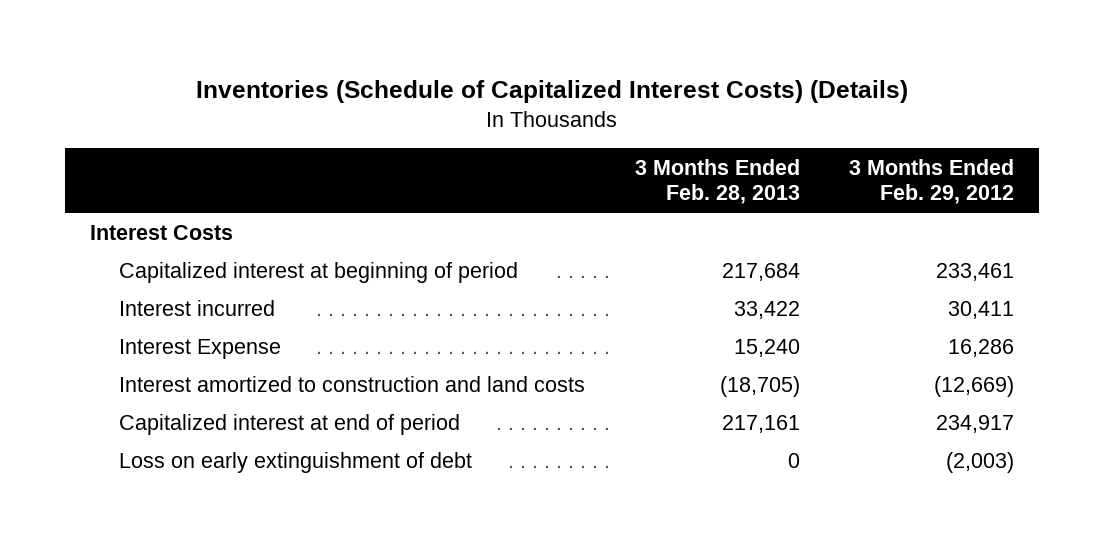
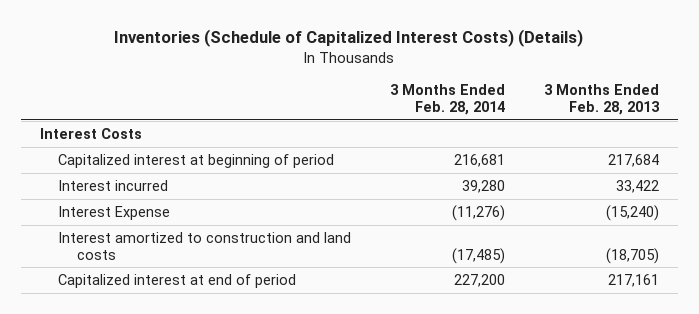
[849,158,1015,205] 3 Months Ended Feb. 29, 2012 -> none
none -> [390,84,506,116] 3 Months Ended Feb. 28, 2014
[733,338,800,357] 15,240 -> [605,204,659,221] (15,240)
[119,451,473,473] Loss on early extinguishment of debt -> none

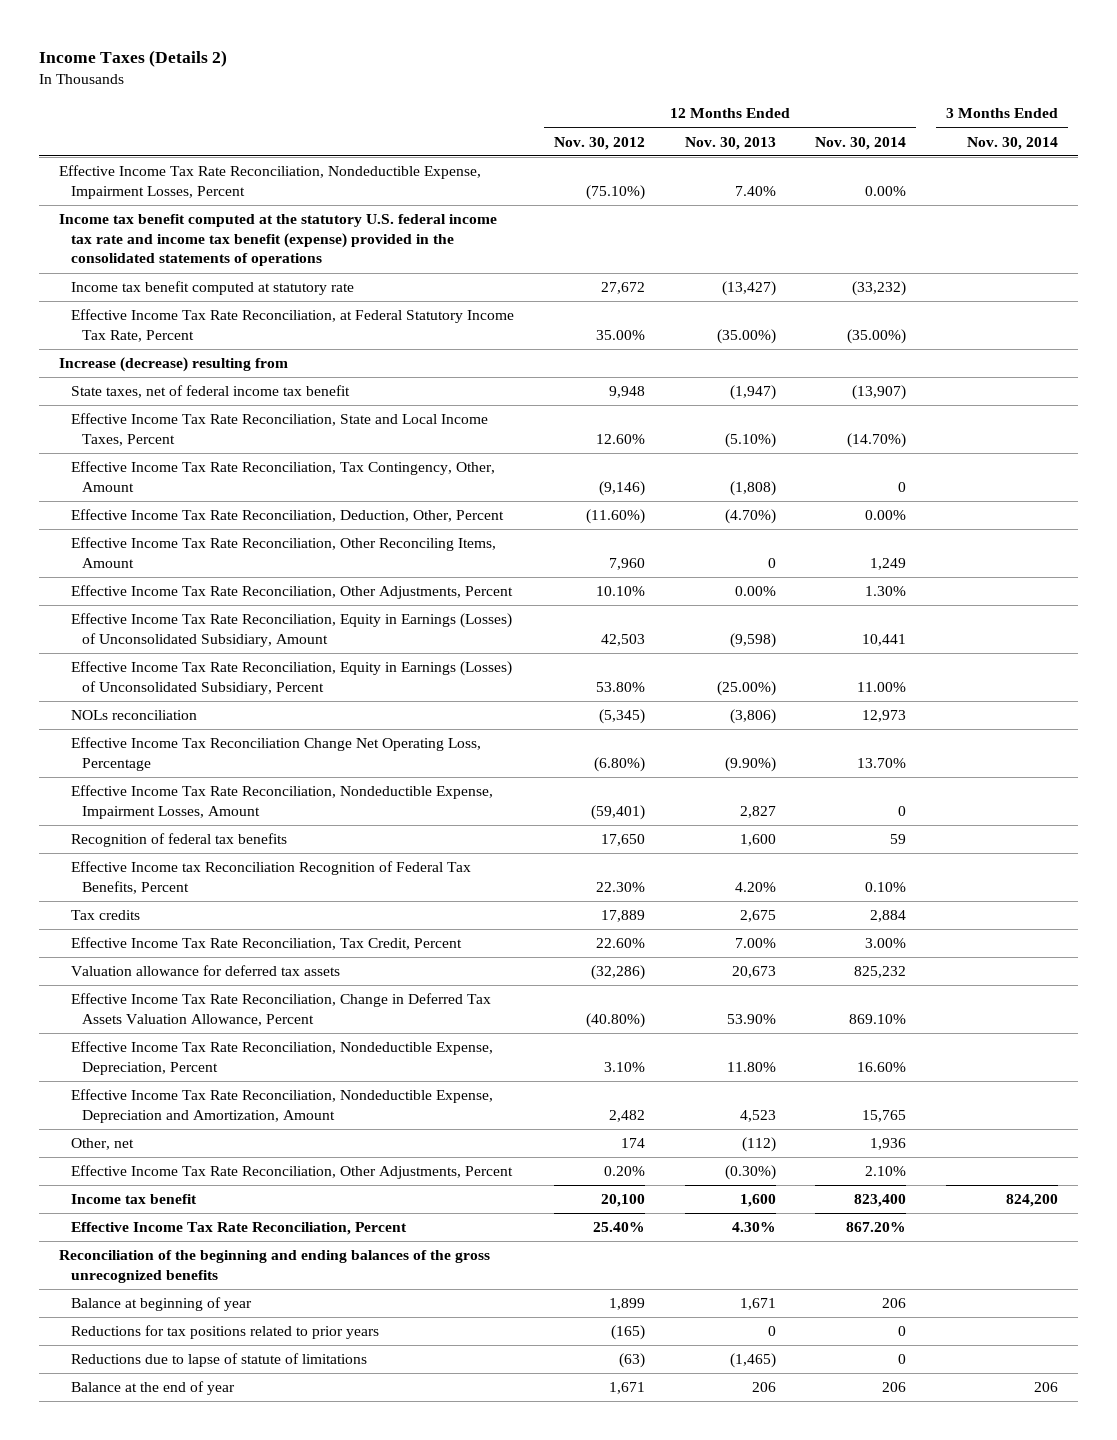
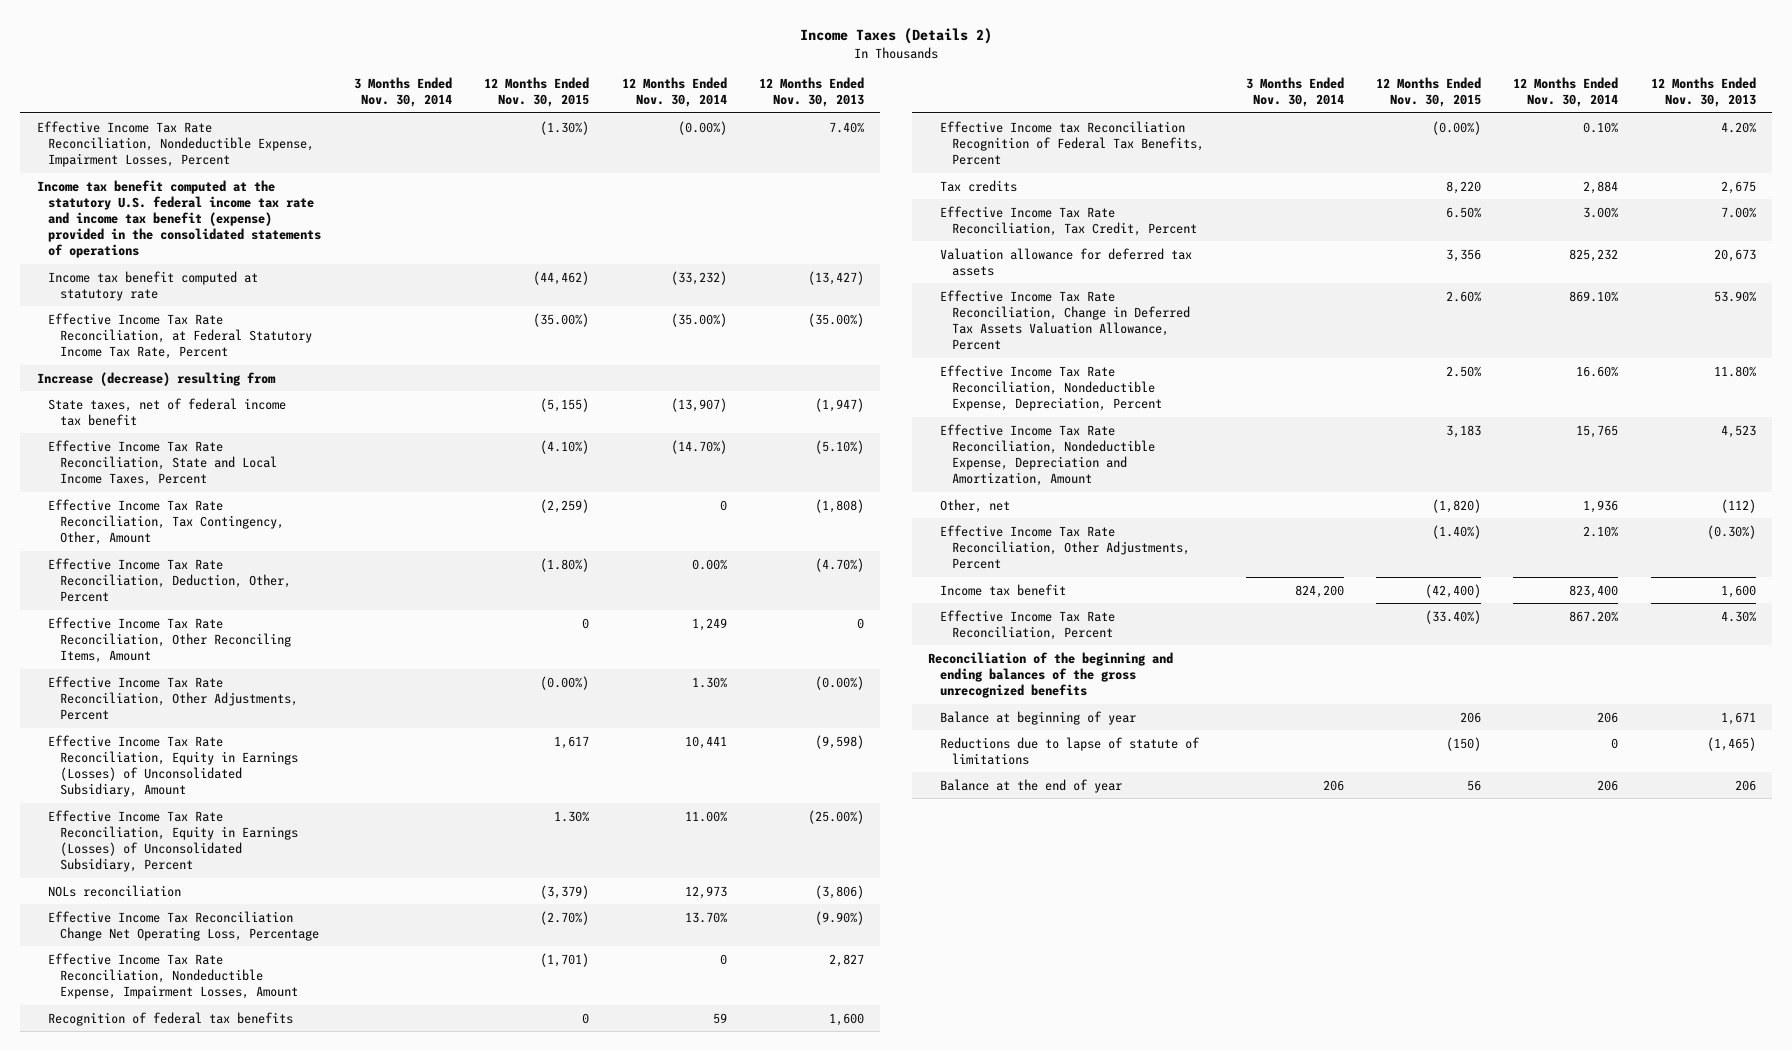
[553,136,645,150] Nov. 30, 2012 -> none
none -> [484,77,590,108] 12 Months Ended Nov. 30, 2015
[865,185,907,196] 0.00% -> [677,120,727,135] (0.00%)
[734,586,776,597] 0.00% -> [815,675,865,690] (0.00%)
[70,1325,379,1340] Reductions for tax positions related to prior years -> none

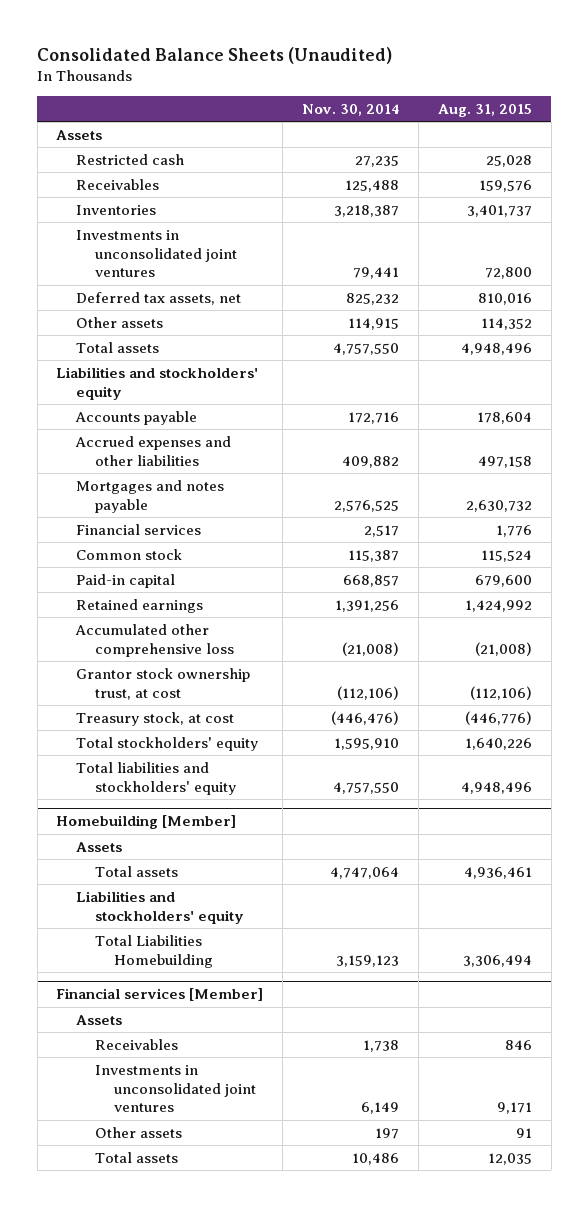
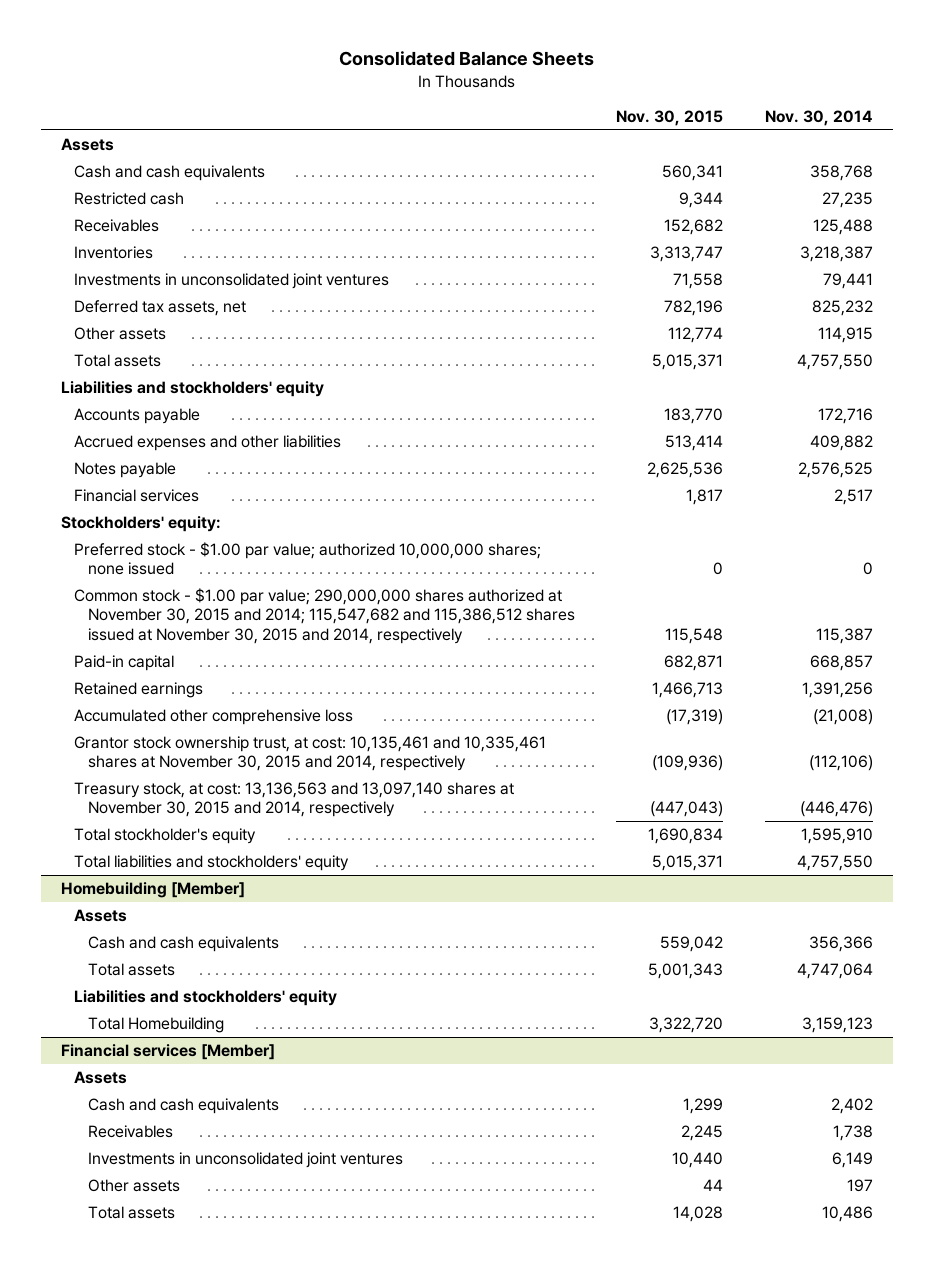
[37,46,393,64] Consolidated Balance Sheets (Unaudited) -> [339,51,595,67] Consolidated Balance Sheets
[437,103,532,117] Aug. 31, 2015 -> none
none -> [616,109,724,126] Nov. 30, 2015
none -> [74,165,266,182] Cash and cash equivalents
[75,479,224,513] Mortgages and notes payable -> [74,462,177,479] Notes payable
none -> [61,516,222,533] Stockholders' equity:
none -> [74,542,542,576] Preferred stock - $1.00 par value; authorized 10,000,000 shares; none issued
[75,548,182,560] Common stock -> [74,588,575,644] Common stock - $1.00 par value; 290,000,000 shares authorized at November 30, 2015 and 2014; 115,547,682 and 115,386,512 shares issued at November 30, 2015 and 2014, respectively
[75,667,250,700] Grantor stock ownership trust, at cost -> [74,736,547,772] Grantor stock ownership trust, at cost: 10,135,461 and 10,335,461 shares at November 30, 2015 and 2014, respectively
[75,711,234,726] Treasury stock, at cost -> [74,782,515,818] Treasury stock, at cost: 13,136,563 and 13,097,140 shares at November 30, 2015 and 2014, respectively
[75,736,258,751] Total stockholders' equity -> [74,828,257,845] Total stockholder's equity
none -> [87,936,279,953] Cash and cash equivalents
[94,934,214,968] Total Liabilities Homebuilding -> [87,1017,224,1034] Total Homebuilding
none -> [87,1098,279,1115] Cash and cash equivalents

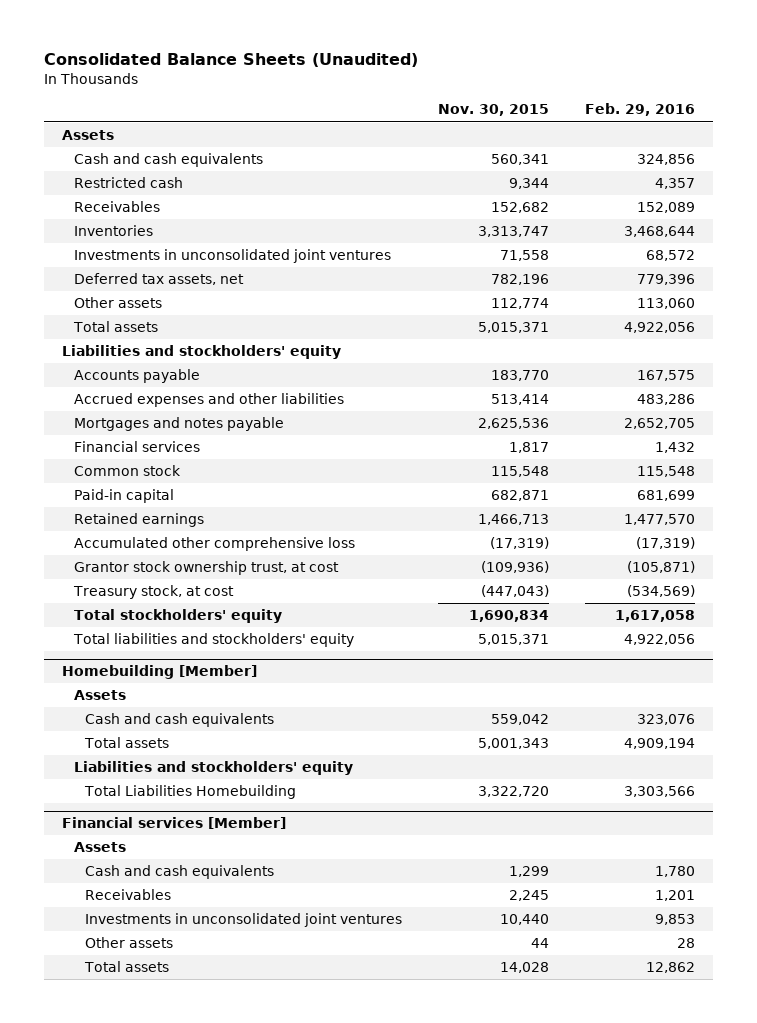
[339,51,595,67] Consolidated Balance Sheets -> [44,53,419,68] Consolidated Balance Sheets (Unaudited)
[764,109,873,126] Nov. 30, 2014 -> none
none -> [585,103,696,117] Feb. 29, 2016
[74,462,177,479] Notes payable -> [73,417,284,432] Mortgages and notes payable
[61,516,222,533] Stockholders' equity: -> none
[74,542,542,576] Preferred stock - $1.00 par value; authorized 10,000,000 shares; none issued -> none
[74,588,575,644] Common stock - $1.00 par value; 290,000,000 shares authorized at November 30, 2015 and 2014; 115,547,682 and 115,386,512 shares issued at November 30, 2015 and 2014, respectively -> [73,465,181,477] Common stock
[74,736,547,772] Grantor stock ownership trust, at cost: 10,135,461 and 10,335,461 shares at November 30, 2015 and 2014, respectively -> [73,561,339,576] Grantor stock ownership trust, at cost
[74,782,515,818] Treasury stock, at cost: 13,136,563 and 13,097,140 shares at November 30, 2015 and 2014, respectively -> [72,585,234,600] Treasury stock, at cost
[74,828,257,845] Total stockholder's equity -> [73,609,282,624] Total stockholders' equity
[87,1017,224,1034] Total Homebuilding -> [83,785,296,800] Total Liabilities Homebuilding

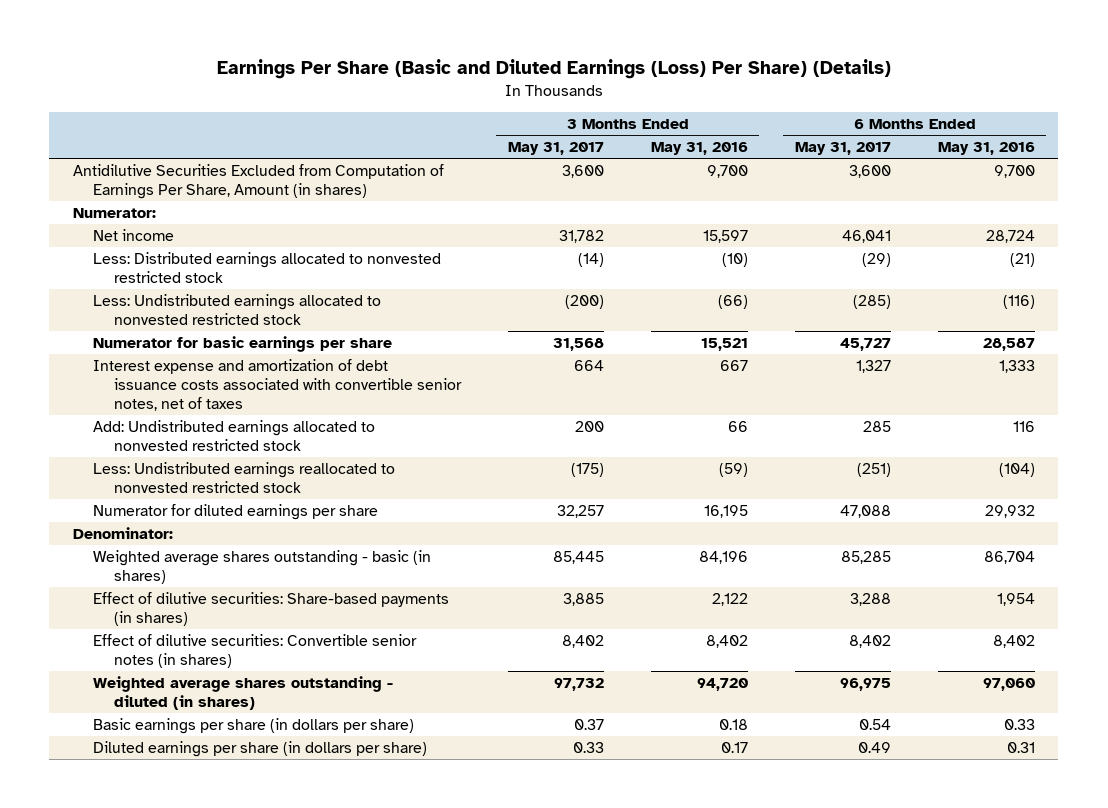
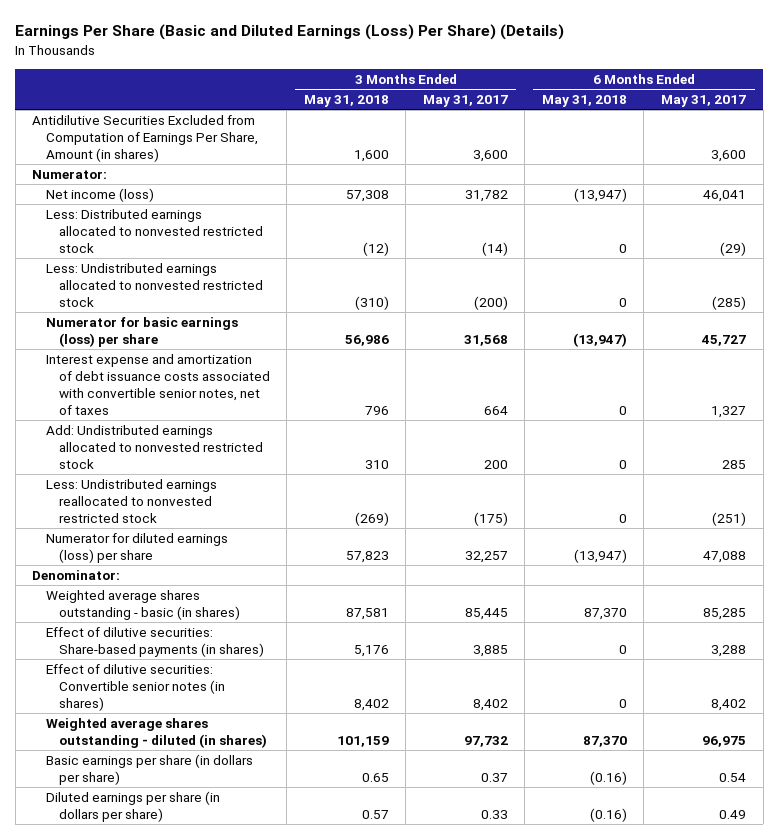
[650,142,748,156] May 31, 2016 -> none
[937,142,1035,156] May 31, 2016 -> none
none -> [303,95,389,108] May 31, 2018
none -> [541,95,627,108] May 31, 2018
[93,229,175,242] Net income -> [45,188,154,203] Net income (loss)
[93,336,393,353] Numerator for basic earnings per share -> [45,317,238,348] Numerator for basic earnings (loss) per share
[93,504,379,521] Numerator for diluted earnings per share -> [45,533,228,564] Numerator for diluted earnings (loss) per share

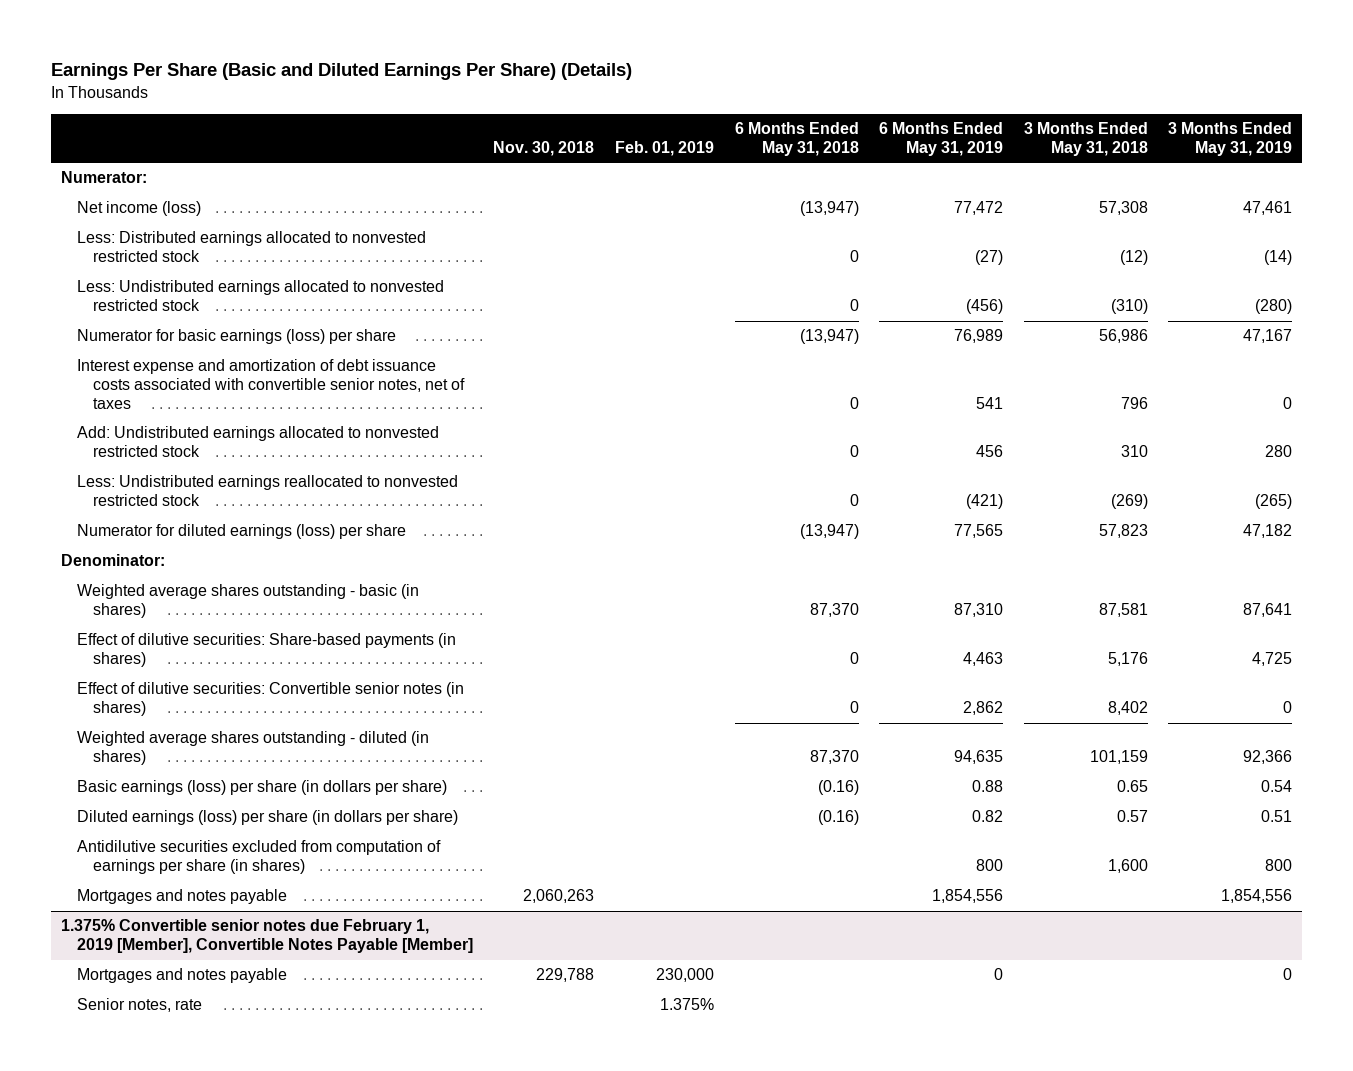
[15,24,565,41] Earnings Per Share (Basic and Diluted Earnings (Loss) Per Share) (Details) -> [50,62,632,80] Earnings Per Share (Basic and Diluted Earnings Per Share) (Details)
[422,95,508,108] May 31, 2017 -> none
[660,95,746,108] May 31, 2017 -> none
none -> [493,140,595,156] Nov. 30, 2018
none -> [615,140,715,156] Feb. 01, 2019
none -> [879,122,1004,156] 6 Months Ended May 31, 2019
none -> [1168,122,1293,156] 3 Months Ended May 31, 2019
[32,115,258,162] Antidilutive Securities Excluded from Computation of Earnings Per Share, Amount (in shares) -> none
[45,754,253,786] Basic earnings per share (in dollars per share) -> [76,780,447,796] Basic earnings (loss) per share (in dollars per share)
[45,791,220,823] Diluted earnings per share (in dollars per share) -> [76,810,458,826] Diluted earnings (loss) per share (in dollars per share)
none -> [76,840,441,875] Antidilutive securities excluded from computation of earnings per share (in shares)
none -> [76,889,287,905] Mortgages and notes payable
none -> [61,919,473,954] 1.375% Convertible senior notes due February 1, 2019 [Member], Convertible Notes Payable [Member]
none -> [76,968,287,984] Mortgages and notes payable
none -> [76,998,202,1013] Senior notes, rate

